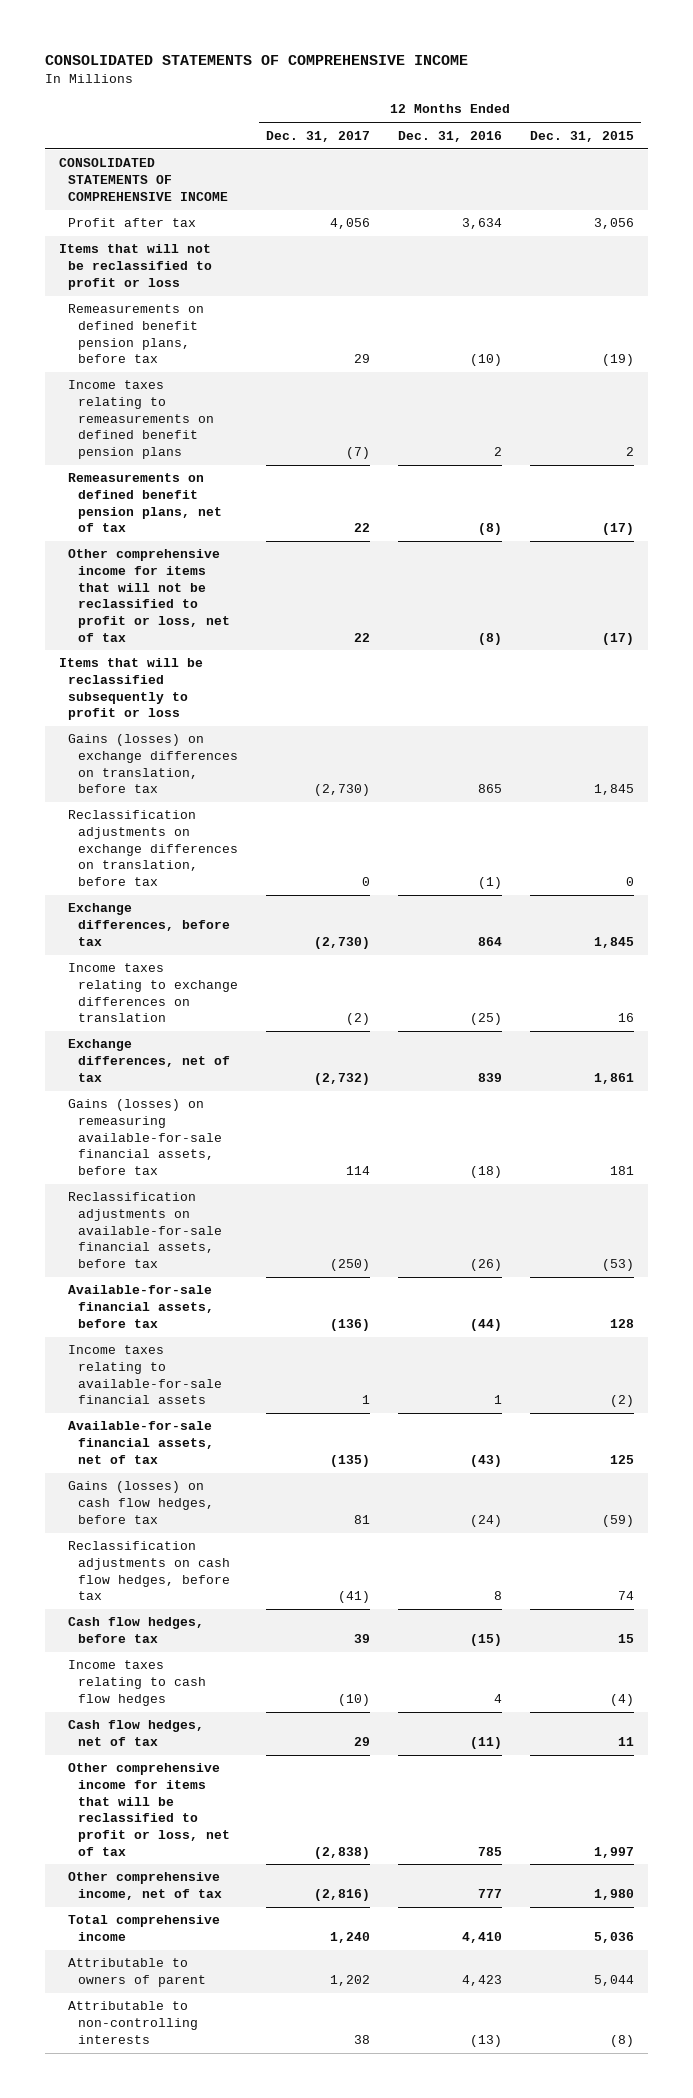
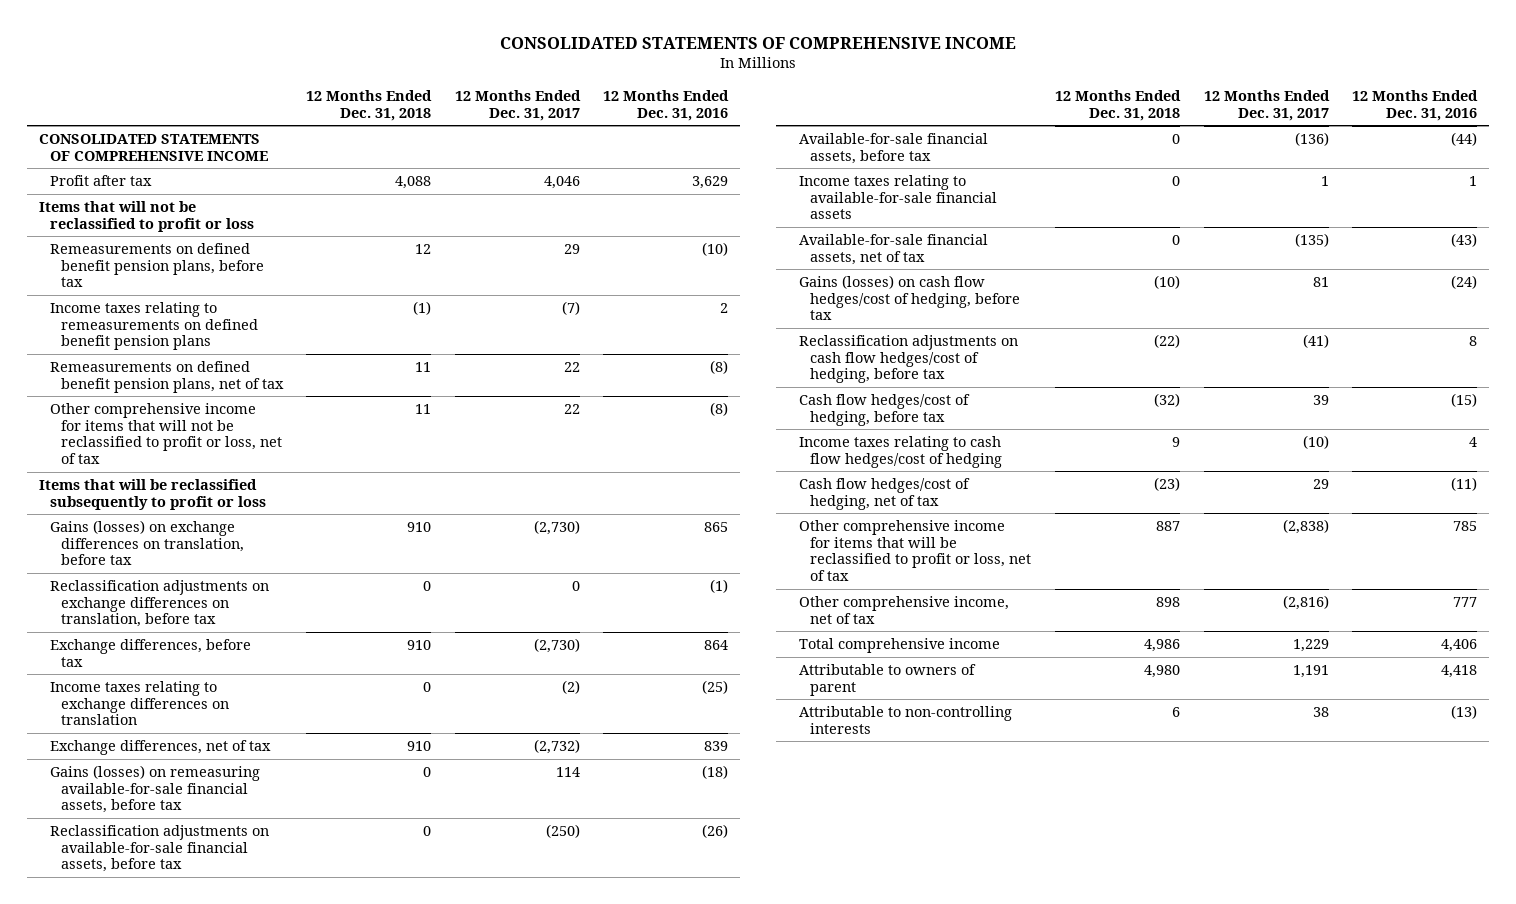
[529,130,634,142] Dec. 31, 2015 -> none
none -> [306,89,433,121] 12 Months Ended Dec. 31, 2018
[329,218,370,230] 4,056 -> [543,175,580,189] 4,046
[461,218,502,230] 3,634 -> [692,175,729,189] 3,629
[68,1481,214,1524] Gains (losses) on cash flow hedges, before tax -> [798,274,1020,321] Gains (losses) on cash flow hedges/cost of hedging, before tax
[68,1541,230,1601] Reclassification adjustments on cash flow hedges, before tax -> [798,334,1018,384] Reclassification adjustments on cash flow hedges/cost of hedging, before tax
[68,1617,205,1644] Cash flow hedges, before tax -> [798,393,970,426] Cash flow hedges/cost of hedging, before tax
[68,1660,206,1706] Income taxes relating to cash flow hedges -> [798,435,1002,468] Income taxes relating to cash flow hedges/cost of hedging
[68,1720,205,1747] Cash flow hedges, net of tax -> [798,477,970,510] Cash flow hedges/cost of hedging, net of tax
[329,1932,370,1944] 1,240 -> [1292,638,1329,652] 1,229
[461,1932,502,1944] 4,410 -> [1441,638,1478,652] 4,406
[329,1975,370,1987] 1,202 -> [1292,664,1329,678] 1,191
[461,1975,502,1987] 4,423 -> [1441,664,1478,678] 4,418

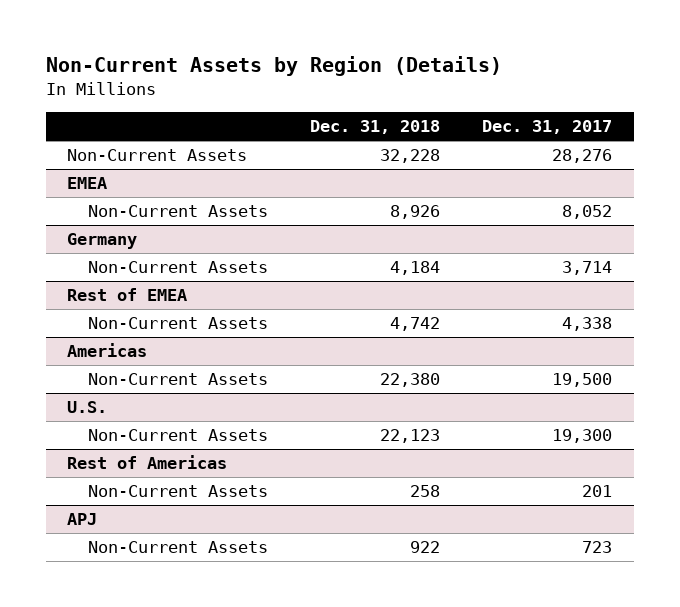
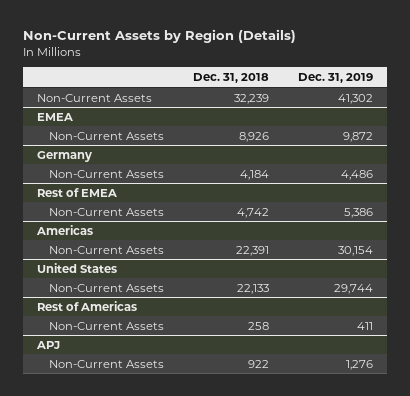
[482,120,613,135] Dec. 31, 2017 -> none
none -> [297,73,373,84] Dec. 31, 2019
[380,149,441,164] 32,228 -> [233,93,269,104] 32,239
[380,373,441,388] 22,380 -> [235,245,269,256] 22,391
[67,401,108,414] U.S. -> [37,262,118,273] United States
[380,429,441,444] 22,123 -> [236,283,269,294] 22,133

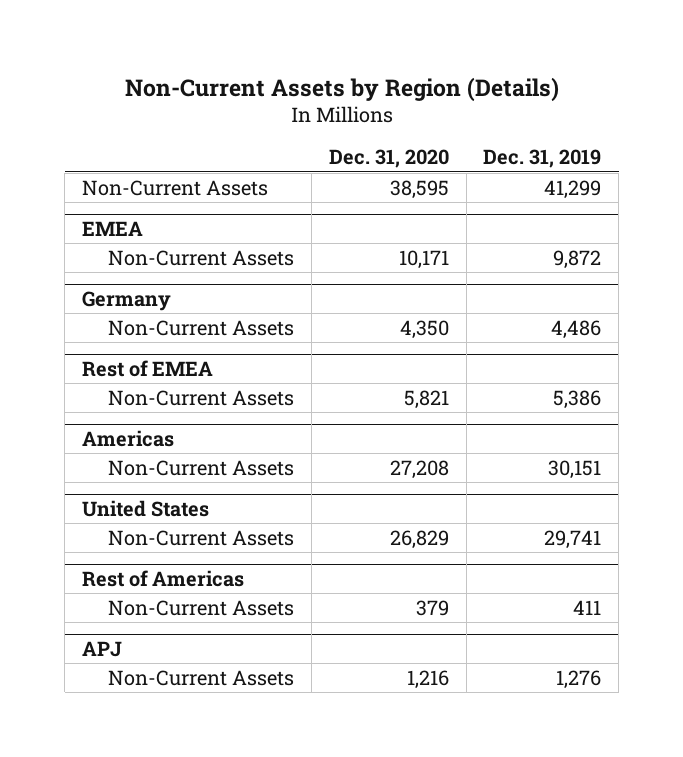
[192,73,269,84] Dec. 31, 2018 -> none
none -> [328,149,449,169] Dec. 31, 2020
[337,93,373,104] 41,302 -> [544,179,602,199] 41,299
[337,245,373,256] 30,154 -> [548,459,602,479] 30,151
[333,283,373,294] 29,744 -> [544,529,602,549] 29,741

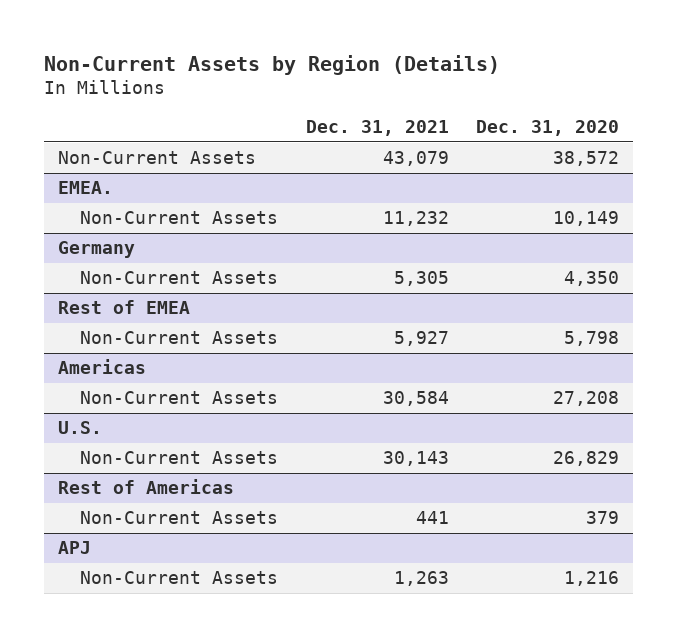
[483,149,602,169] Dec. 31, 2019 -> none
none -> [305,120,449,137] Dec. 31, 2021
[389,179,449,199] 38,595 -> [553,151,620,167] 38,572
[81,220,143,236] EMEA -> [58,181,114,195] EMEA.
[398,249,449,269] 10,171 -> [553,211,620,227] 10,149
[403,389,449,409] 5,821 -> [564,331,620,347] 5,798
[81,499,209,517] United States -> [58,421,103,435] U.S.

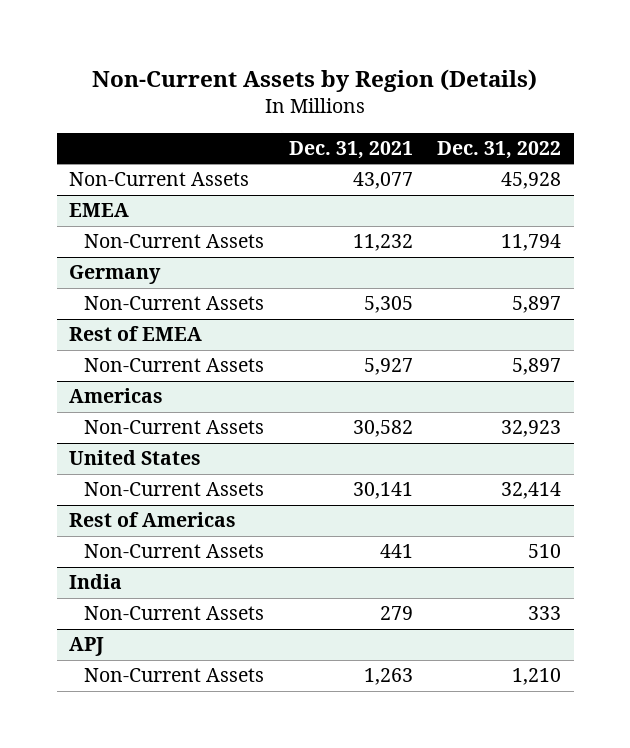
[476,120,620,137] Dec. 31, 2020 -> none
none -> [437,140,562,159] Dec. 31, 2022
[382,151,449,167] 43,079 -> [352,172,413,190] 43,077
[58,181,114,195] EMEA. -> [68,203,129,218] EMEA
[382,391,449,407] 30,584 -> [352,420,413,438] 30,582
[58,421,103,435] U.S. -> [68,450,201,466] United States
[382,451,449,467] 30,143 -> [352,482,413,500] 30,141
none -> [68,574,122,590] India
none -> [84,606,265,621] Non-Current Assets

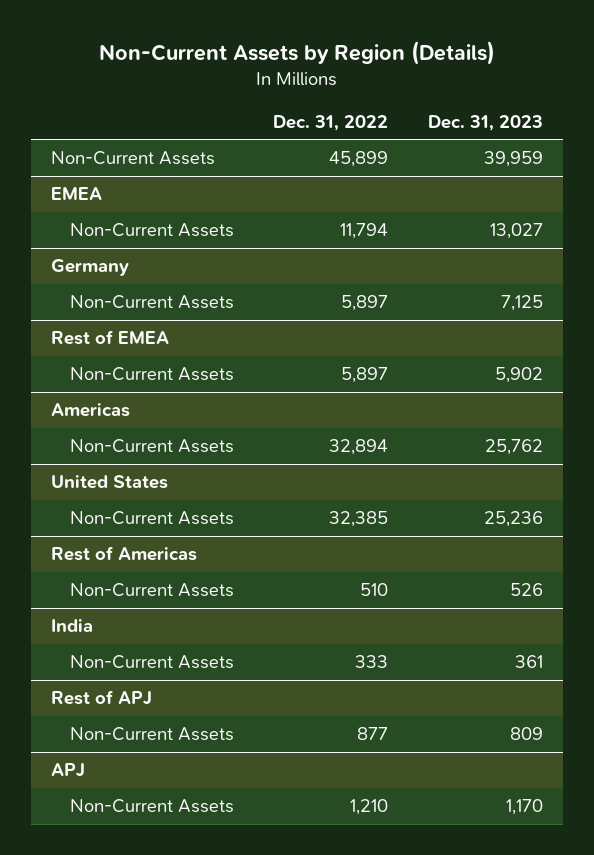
[288,140,413,159] Dec. 31, 2021 -> none
none -> [428,114,544,131] Dec. 31, 2023
[501,172,562,190] 45,928 -> [329,151,389,168] 45,899
[501,420,562,438] 32,923 -> [329,439,389,456] 32,894
[501,482,562,500] 32,414 -> [329,511,389,528] 32,385
none -> [50,690,152,706] Rest of APJ
none -> [69,727,234,742] Non-Current Assets

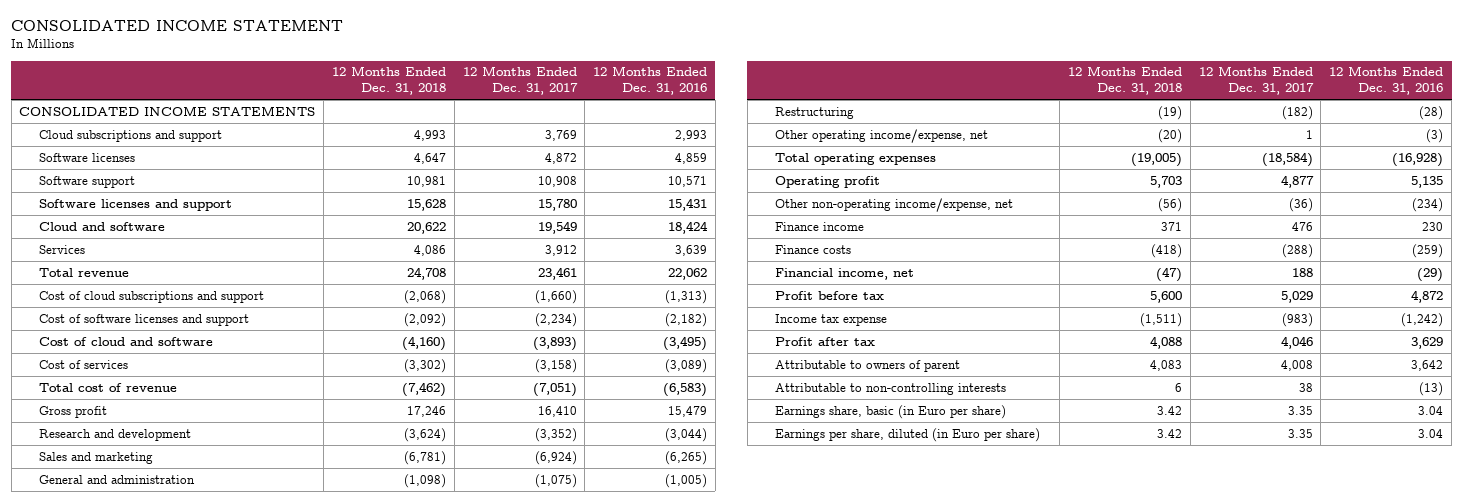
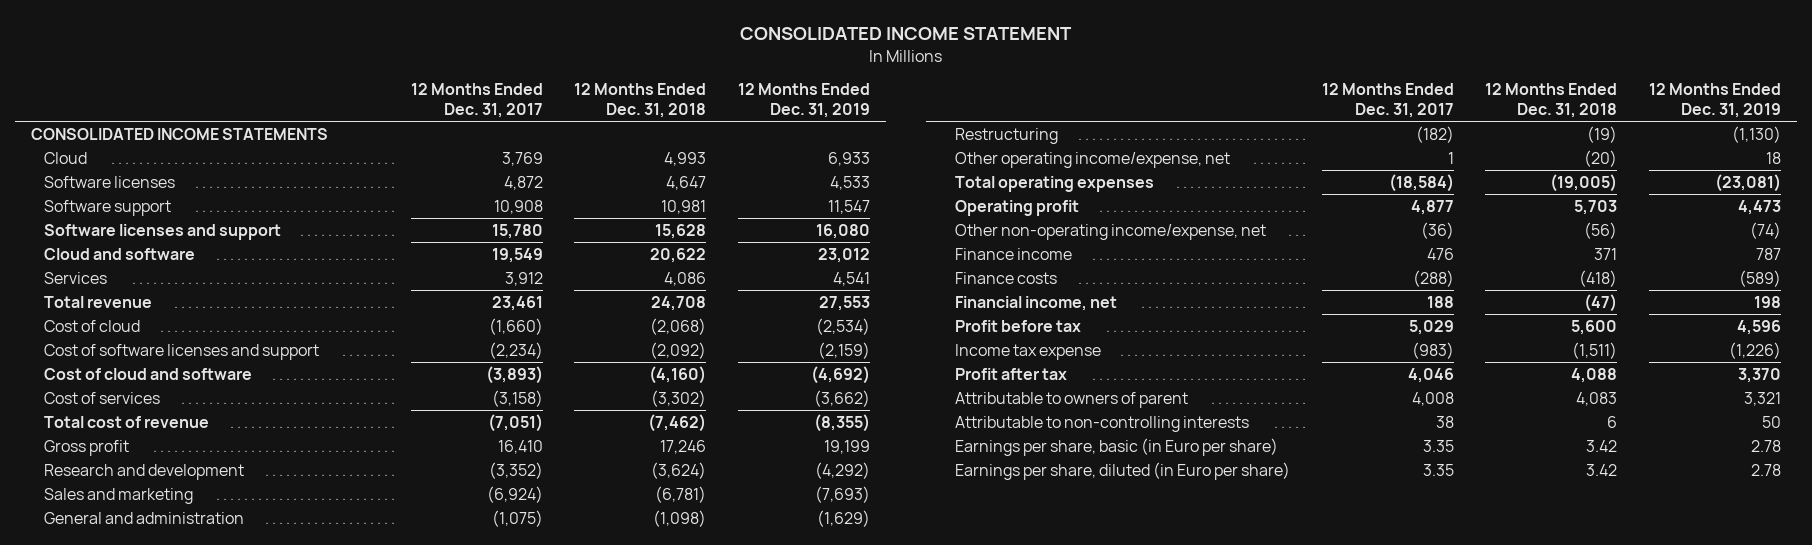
[593,66,708,96] 12 Months Ended Dec. 31, 2016 -> none
none -> [737,83,870,118] 12 Months Ended Dec. 31, 2019
[38,129,222,142] Cloud subscriptions and support -> [44,151,88,164] Cloud
[38,290,264,303] Cost of cloud subscriptions and support -> [44,319,141,332] Cost of cloud
[774,404,1006,419] Earnings share, basic (in Euro per share) -> [955,437,1279,456] Earnings per share, basic (in Euro per share)

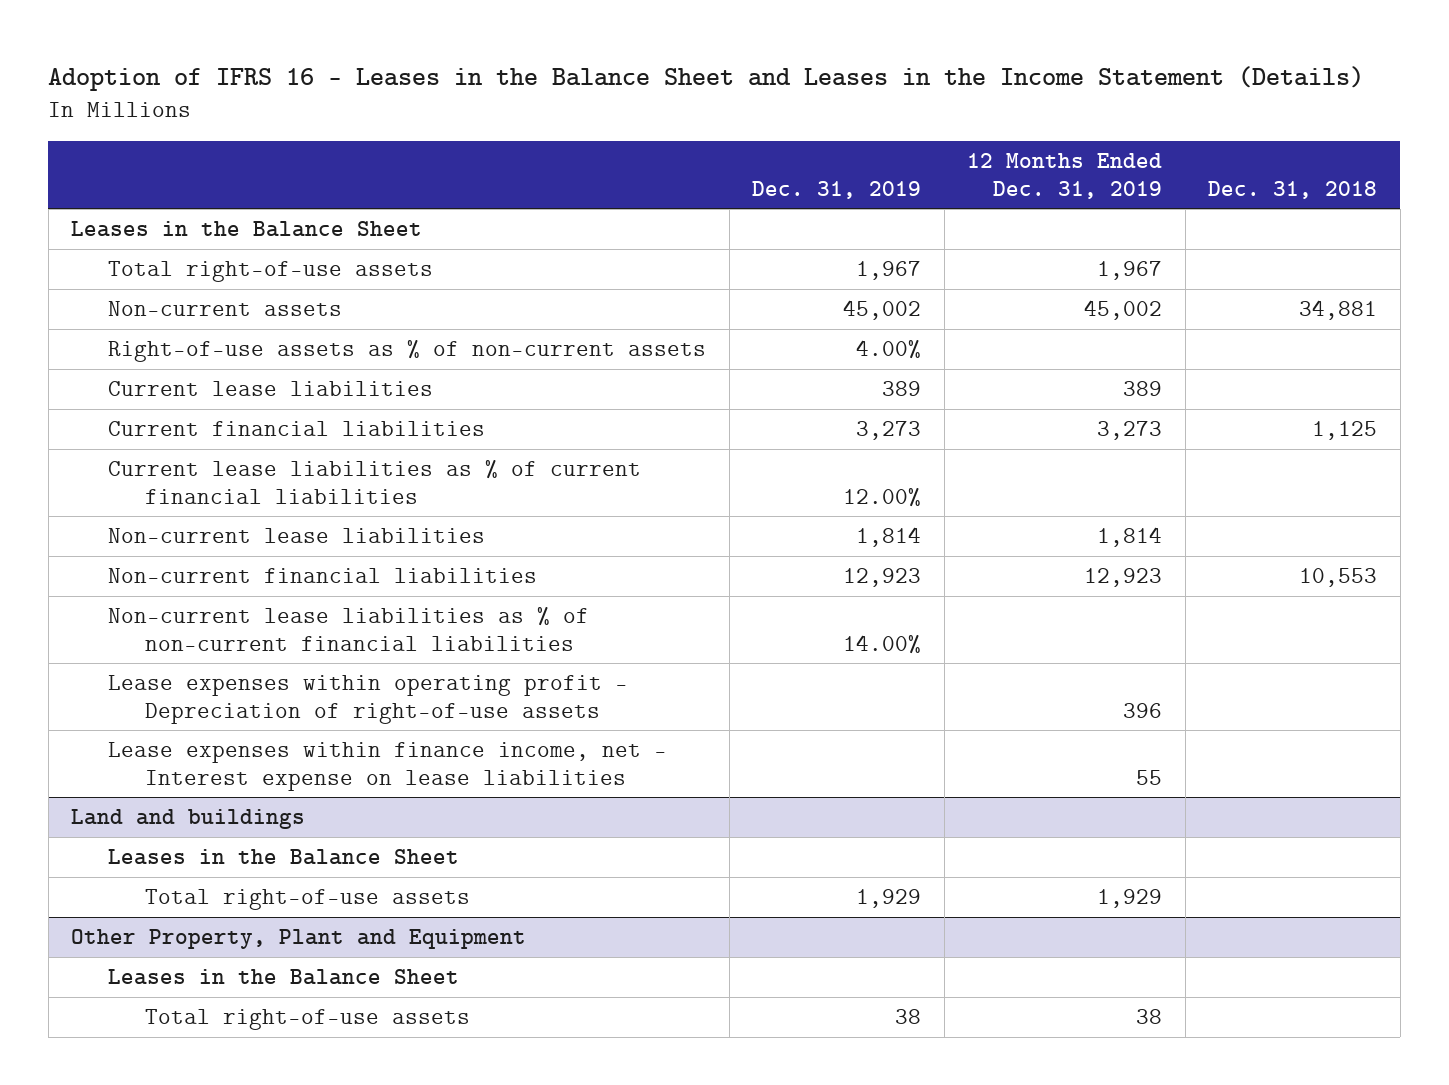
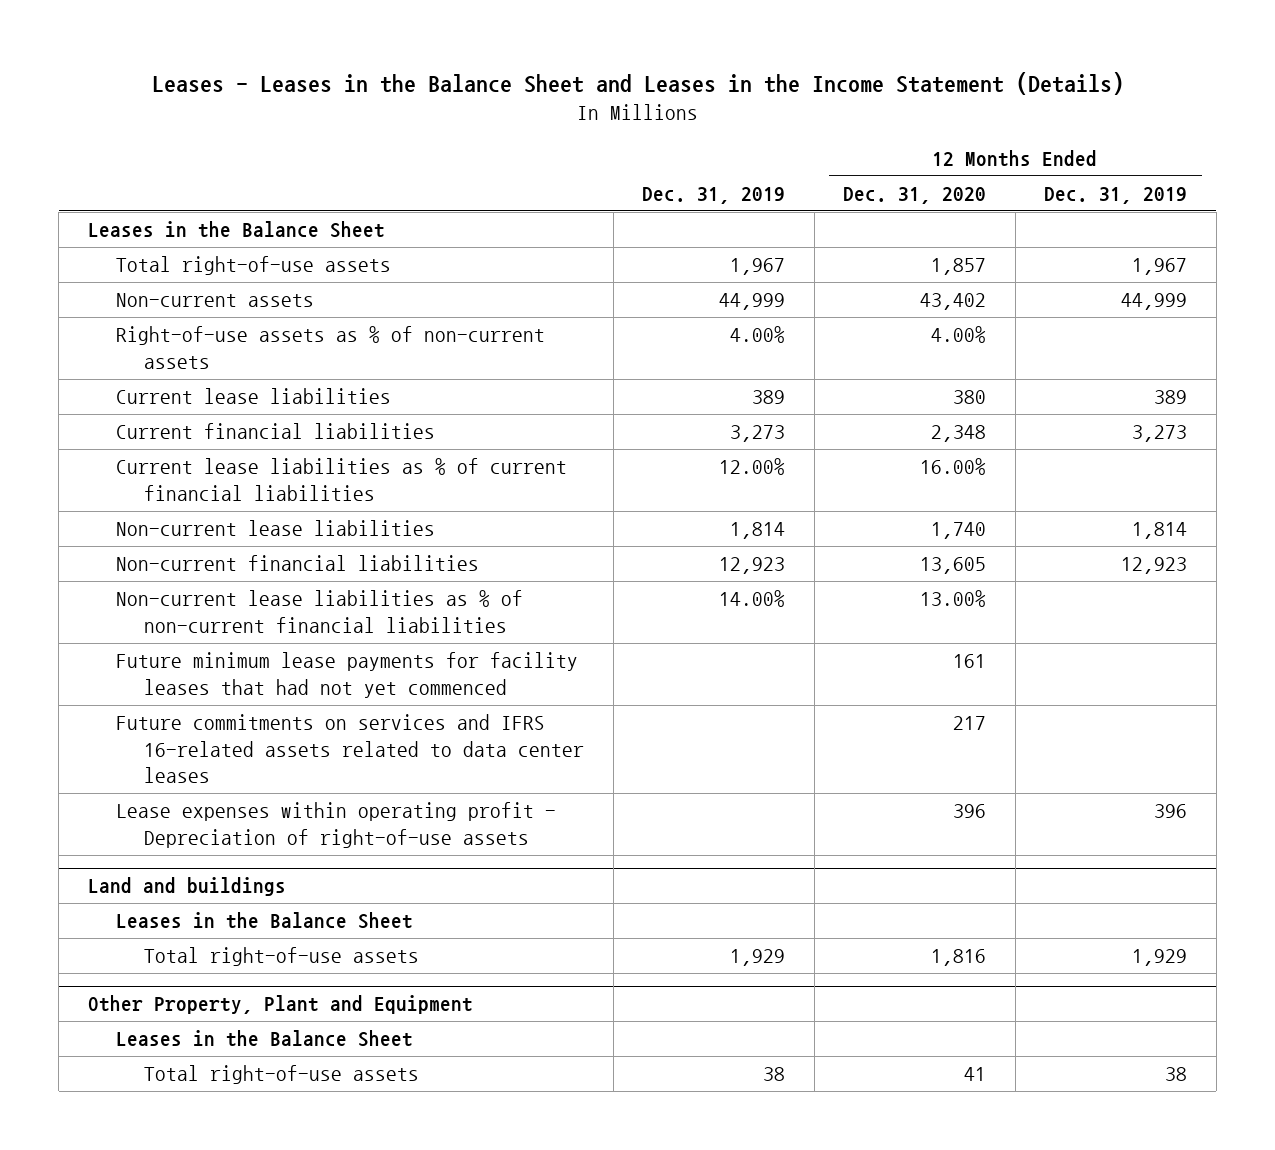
[48,66,1365,92] Adoption of IFRS 16 - Leases in the Balance Sheet and Leases in the Income Statement (Details) -> [151,72,1124,96] Leases - Leases in the Balance Sheet and Leases in the Income Statement (Details)
[1208,180,1378,199] Dec. 31, 2018 -> none
none -> [843,186,987,204] Dec. 31, 2020
[843,299,922,320] 45,002 -> [719,293,786,311] 44,999
[1084,299,1163,320] 45,002 -> [1121,293,1188,311] 44,999
none -> [116,652,579,698] Future minimum lease payments for facility leases that had not yet commenced
none -> [116,714,585,784] Future commitments on services and IFRS 16-related assets related to data center leases
[108,741,668,791] Lease expenses within finance income, net - Interest expense on lease liabilities -> none

